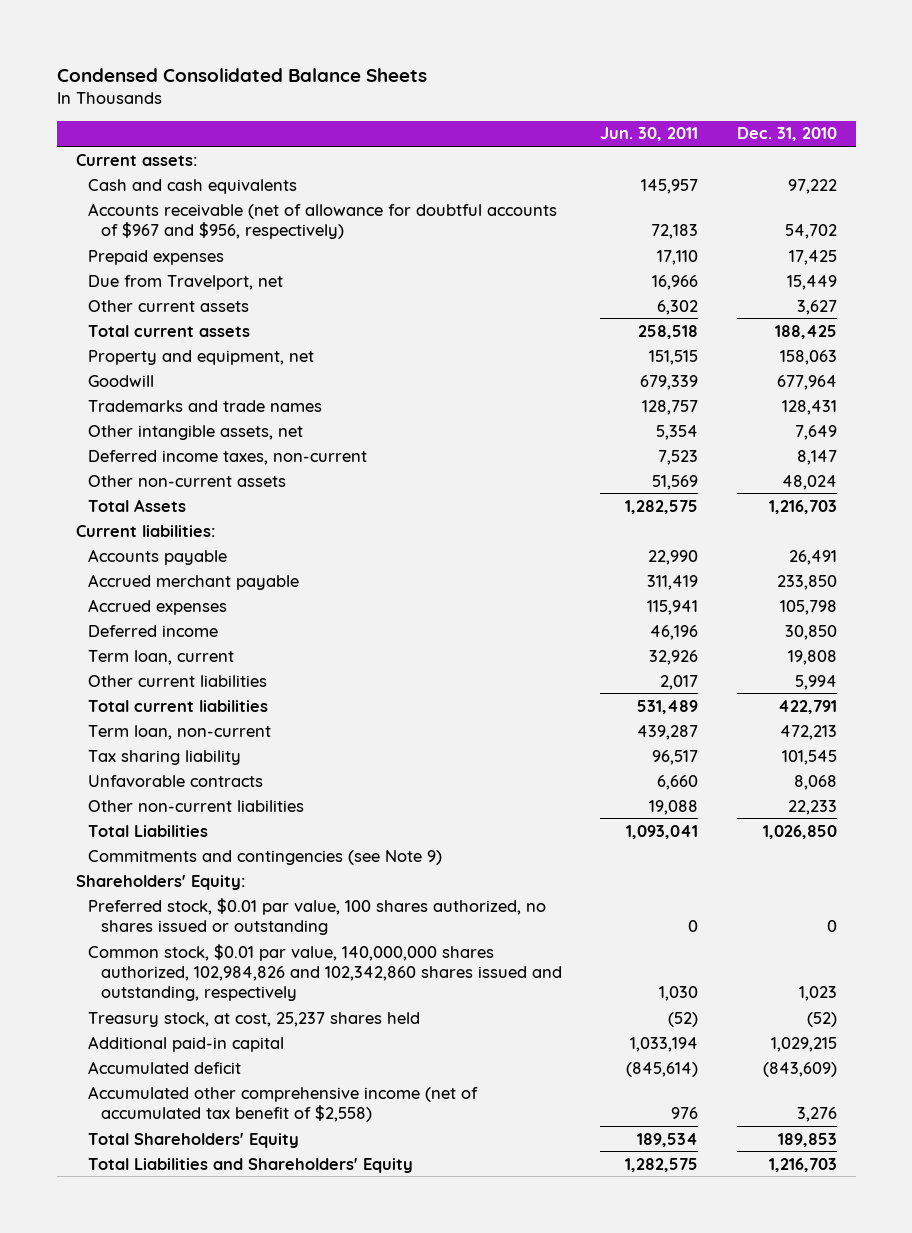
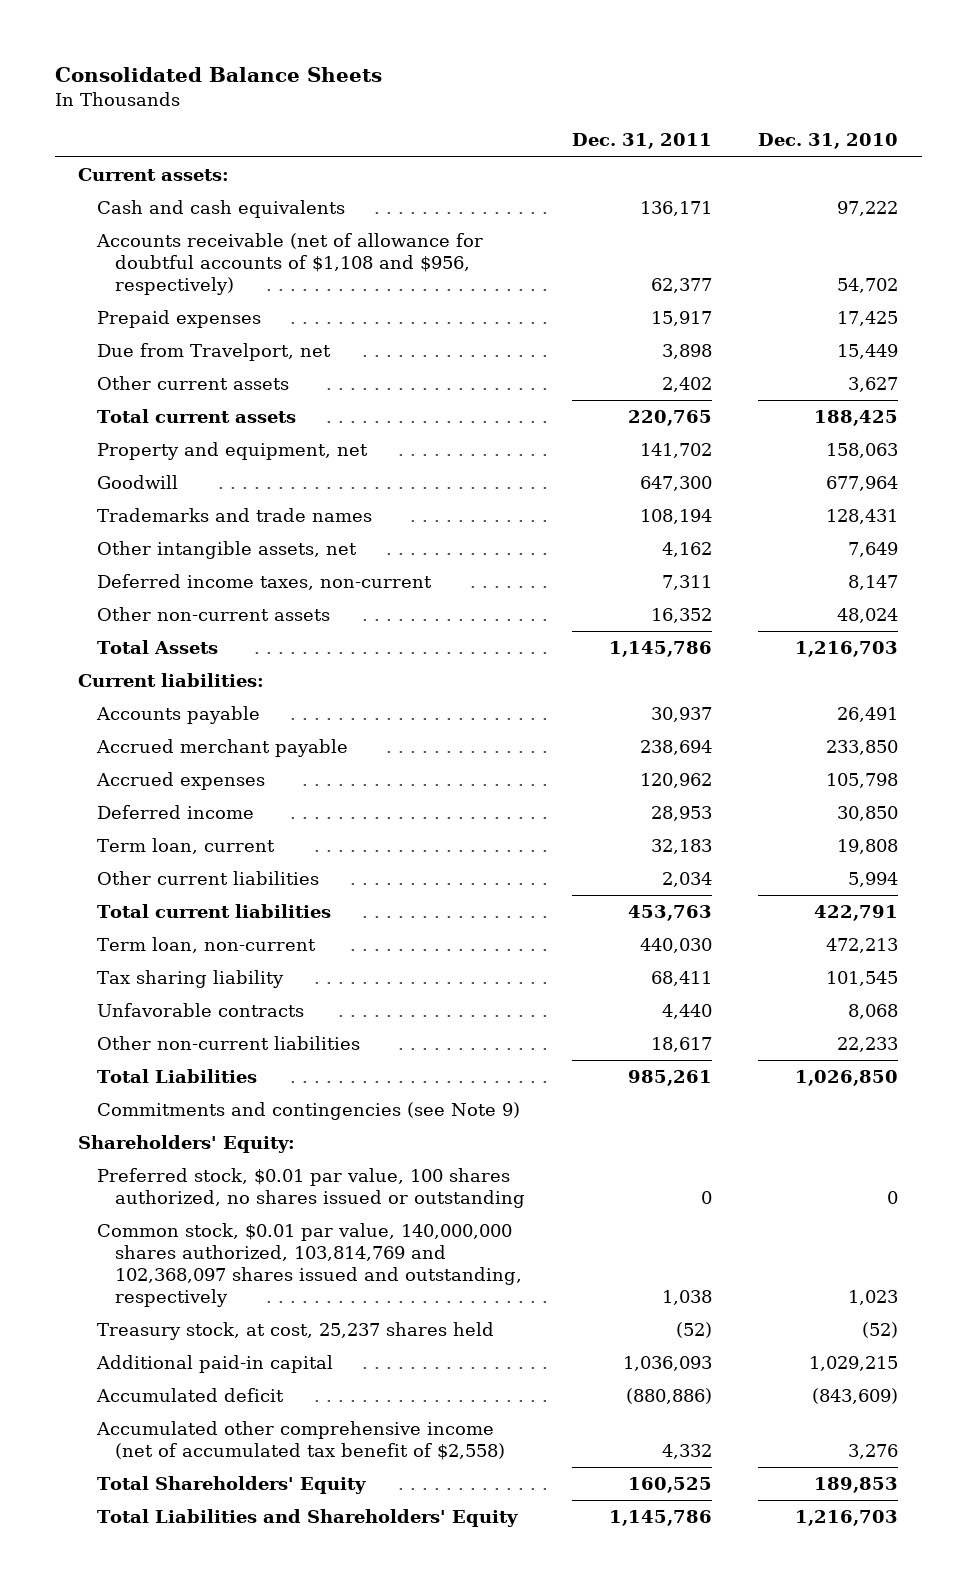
[56,68,427,83] Condensed Consolidated Balance Sheets -> [54,67,382,83] Consolidated Balance Sheets
[600,127,699,142] Jun. 30, 2011 -> none
none -> [571,133,712,150] Dec. 31, 2011
[88,202,558,240] Accounts receivable (net of allowance for doubtful accounts of $967 and $956, respectively) -> [95,233,483,295] Accounts receivable (net of allowance for doubtful accounts of $1,108 and $956, respectively)
[88,943,563,1002] Common stock, $0.01 par value, 140,000,000 shares authorized, 102,984,826 and 102,342,860 shares issued and outstanding, respectively -> [96,1223,522,1307] Common stock, $0.01 par value, 140,000,000 shares authorized, 103,814,769 and 102,368,097 shares issued and outstanding, respectively

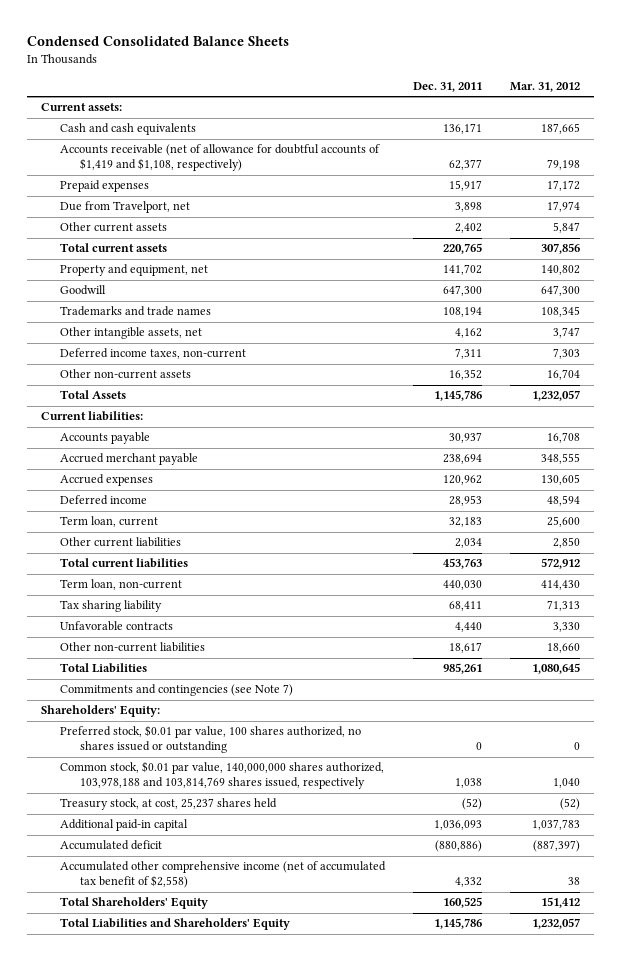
[54,67,382,83] Consolidated Balance Sheets -> [26,36,289,47] Condensed Consolidated Balance Sheets
[758,133,899,150] Dec. 31, 2010 -> none
none -> [510,81,581,92] Mar. 31, 2012
[95,233,483,295] Accounts receivable (net of allowance for doubtful accounts of $1,108 and $956, respectively) -> [60,144,381,172] Accounts receivable (net of allowance for doubtful accounts of $1,419 and $1,108, respectively)
[96,1102,520,1121] Commitments and contingencies (see Note 9) -> [60,684,294,697] Commitments and contingencies (see Note 7)
[96,1223,522,1307] Common stock, $0.01 par value, 140,000,000 shares authorized, 103,814,769 and 102,368,097 shares issued and outstanding, respectively -> [60,761,385,790] Common stock, $0.01 par value, 140,000,000 shares authorized, 103,978,188 and 103,814,769 shares issued, respectively

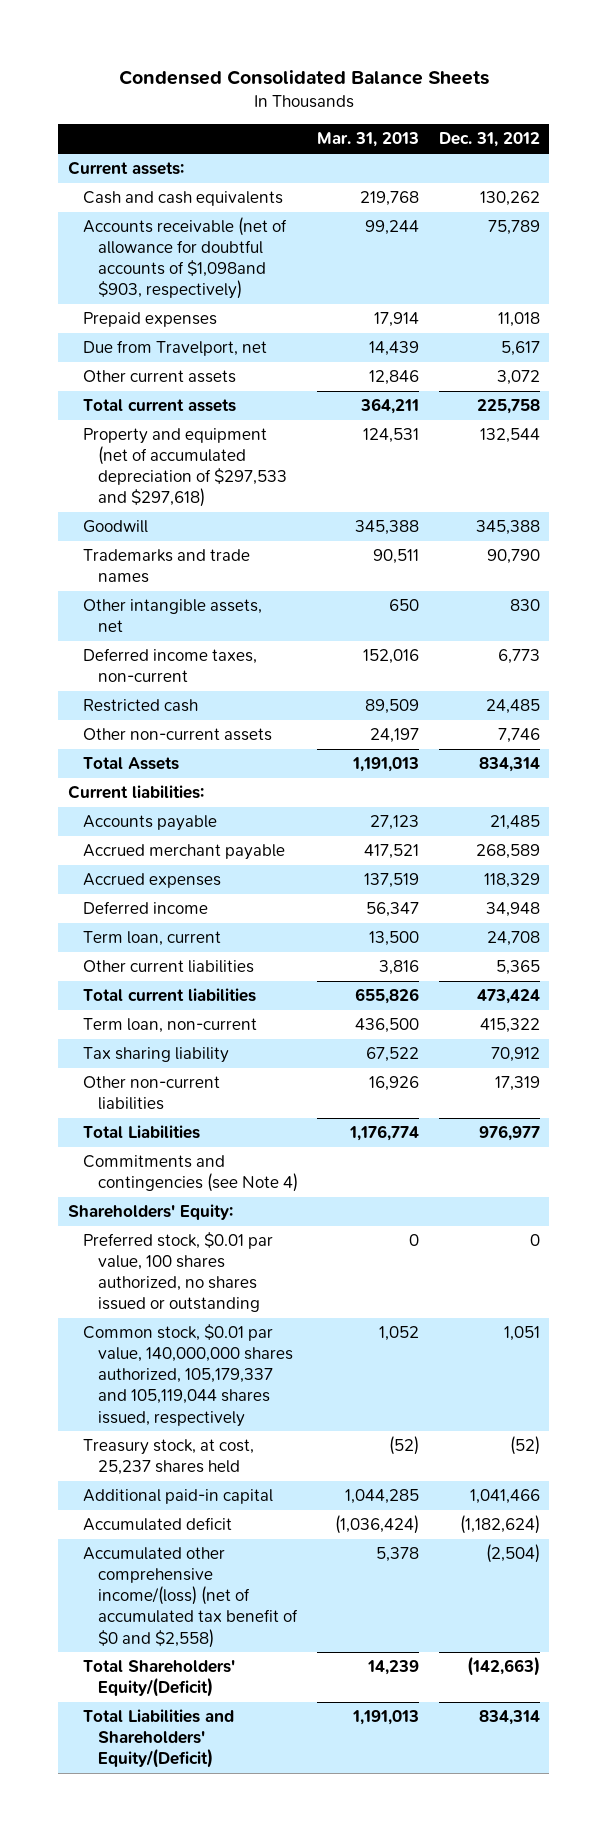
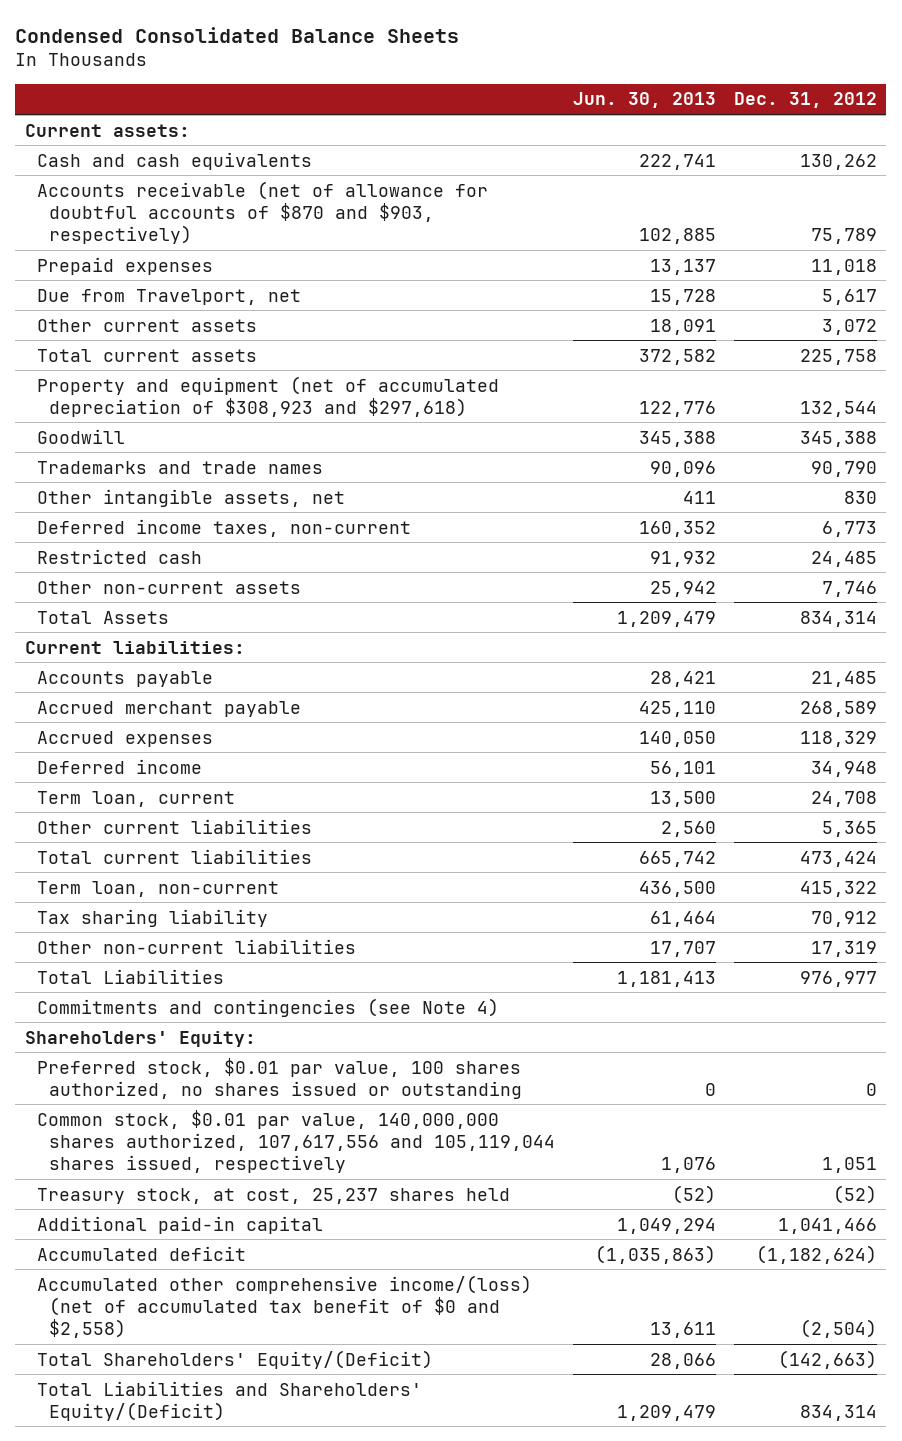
[317,132,420,148] Mar. 31, 2013 -> none
none -> [573,92,717,109] Jun. 30, 2013
[82,217,287,300] Accounts receivable (net of allowance for doubtful accounts of $1,098and $903, respectively) -> [36,180,488,244] Accounts receivable (net of allowance for doubtful accounts of $870 and $903, respectively)
[82,428,287,508] Property and equipment (net of accumulated depreciation of $297,533 and $297,618) -> [36,375,499,417] Property and equipment (net of accumulated depreciation of $308,923 and $297,618)
[82,1324,293,1427] Common stock, $0.01 par value, 140,000,000 shares authorized, 105,179,337 and 105,119,044 shares issued, respectively -> [36,1109,556,1173] Common stock, $0.01 par value, 140,000,000 shares authorized, 107,617,556 and 105,119,044 shares issued, respectively

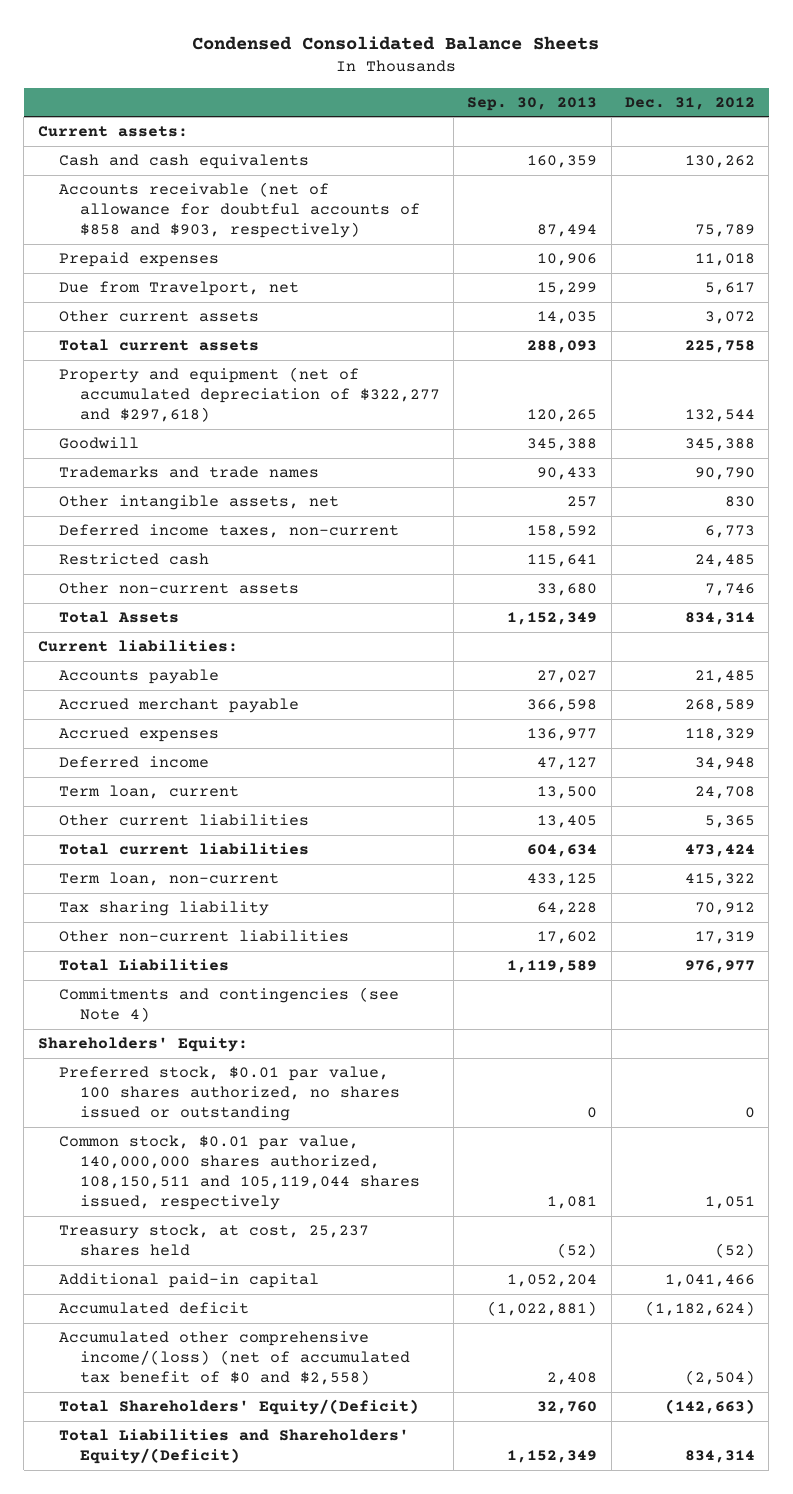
[573,92,717,109] Jun. 30, 2013 -> none
none -> [467,96,598,111] Sep. 30, 2013
[36,180,488,244] Accounts receivable (net of allowance for doubtful accounts of $870 and $903, respectively) -> [58,182,420,239] Accounts receivable (net of allowance for doubtful accounts of $858 and $903, respectively)
[36,375,499,417] Property and equipment (net of accumulated depreciation of $308,923 and $297,618) -> [58,367,440,423] Property and equipment (net of accumulated depreciation of $322,277 and $297,618)
[36,1109,556,1173] Common stock, $0.01 par value, 140,000,000 shares authorized, 107,617,556 and 105,119,044 shares issued, respectively -> [58,1135,420,1211] Common stock, $0.01 par value, 140,000,000 shares authorized, 108,150,511 and 105,119,044 shares issued, respectively

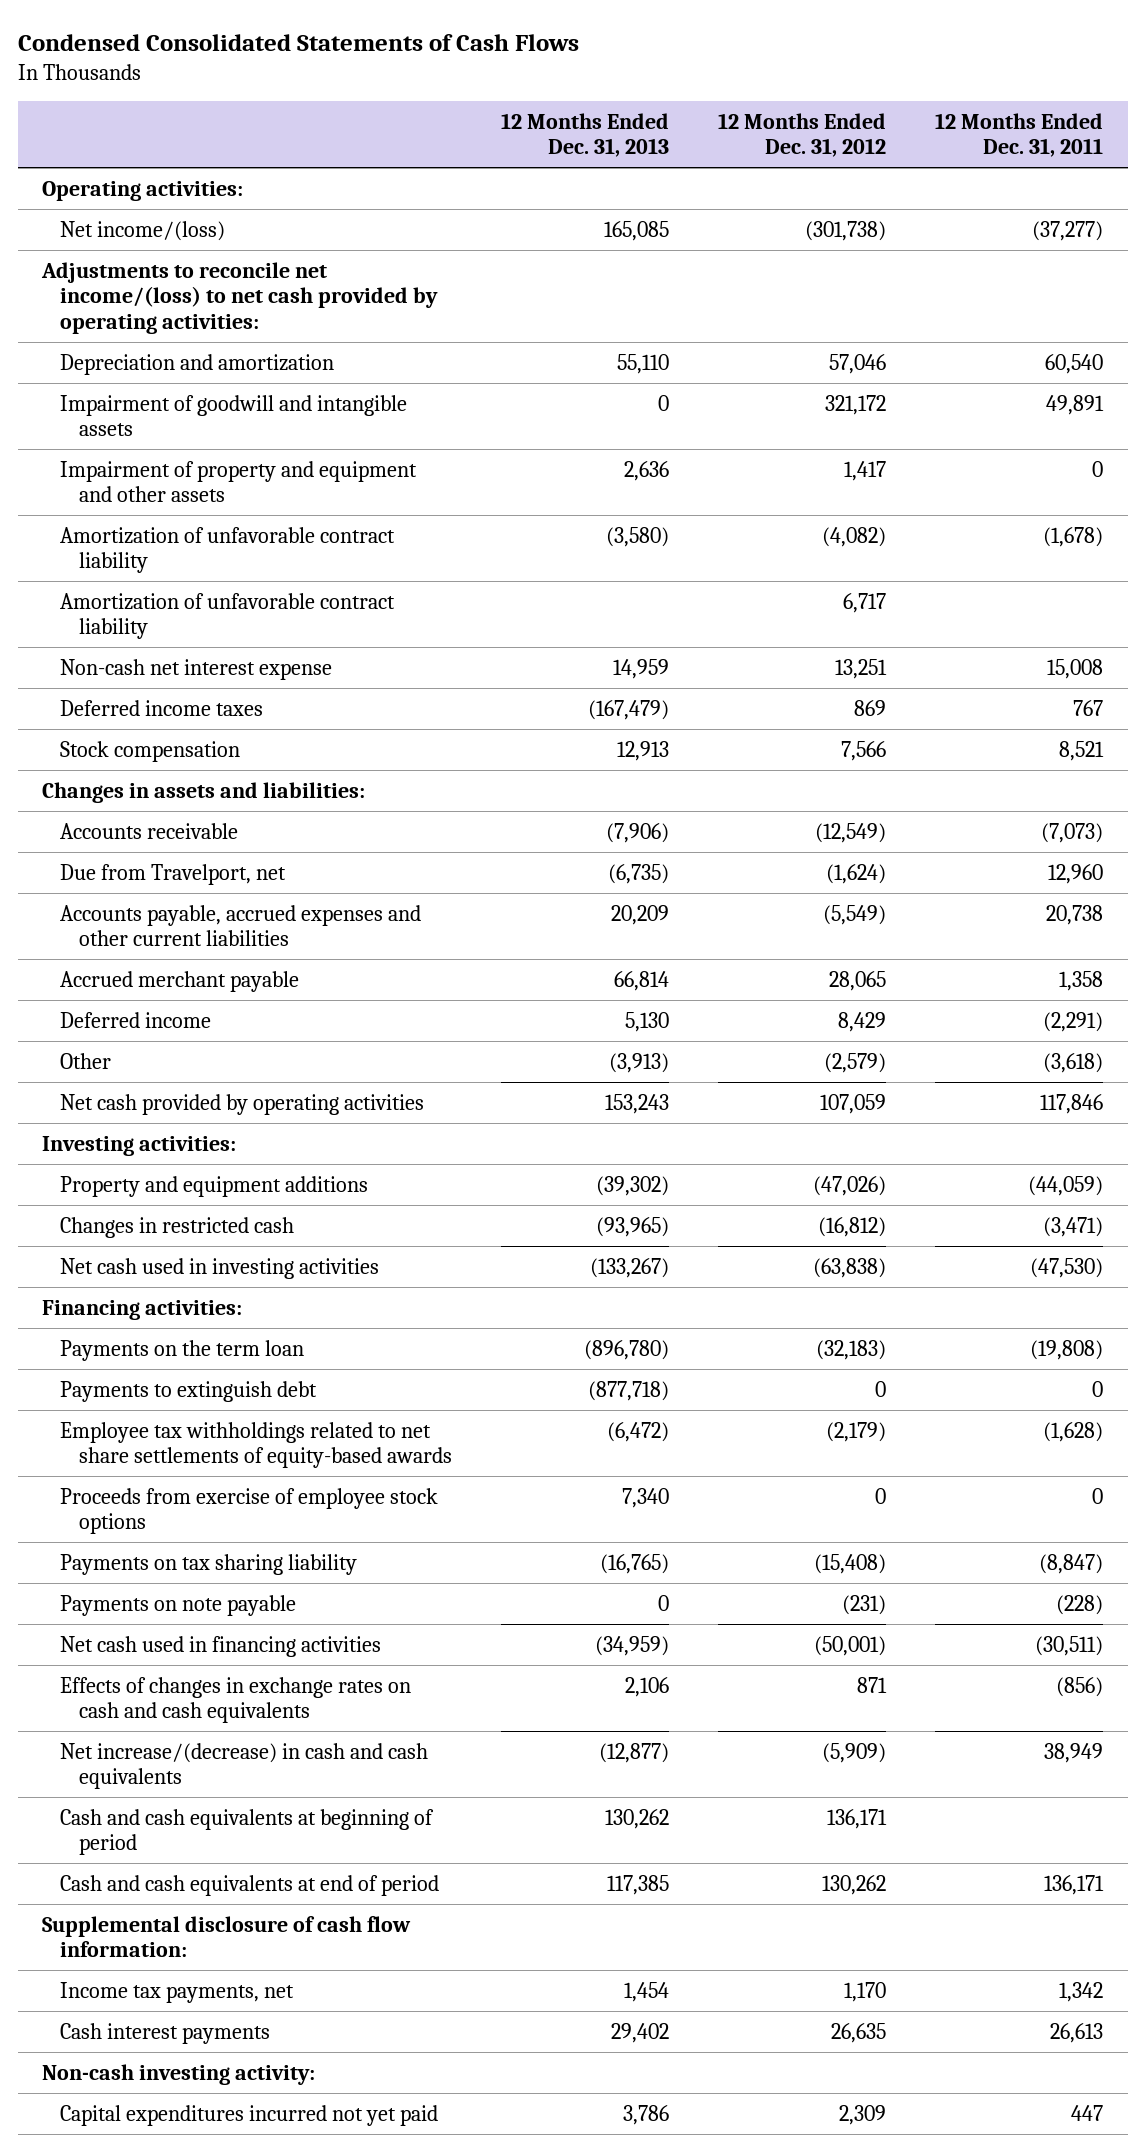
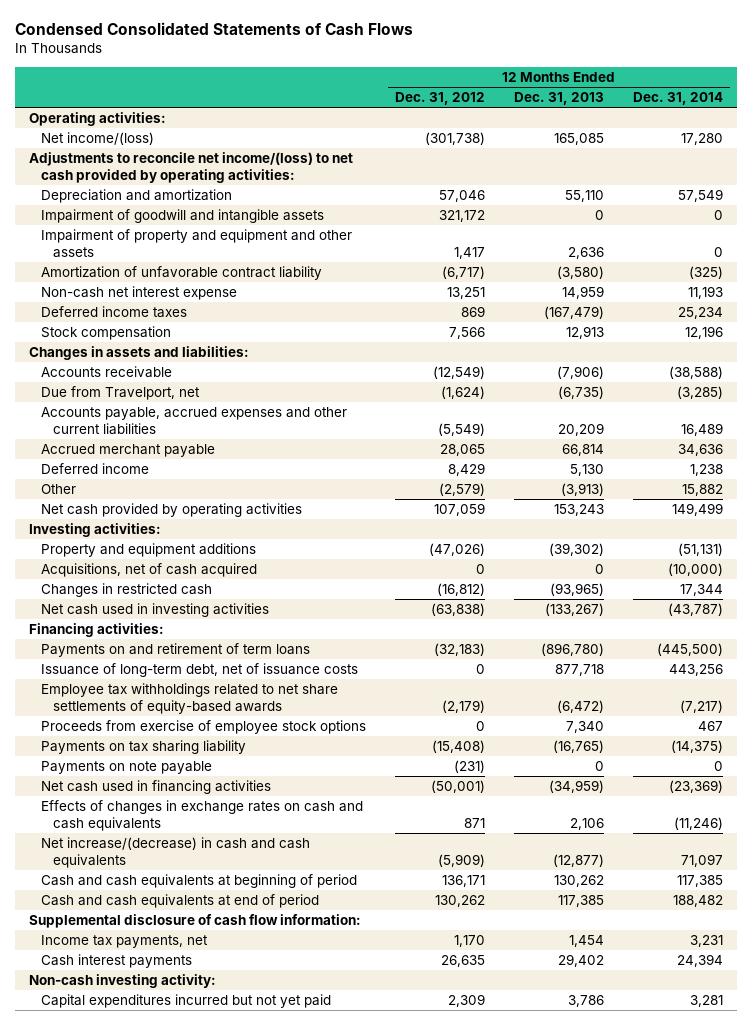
[935,112,1104,158] 12 Months Ended Dec. 31, 2011 -> none
none -> [632,92,723,106] Dec. 31, 2014
[60,592,396,640] Amortization of unfavorable contract liability -> none
[822,526,887,547] (4,082) -> [442,266,486,280] (6,717)
none -> [41,563,258,578] Acquisitions, net of cash acquired
[60,1380,318,1402] Payments to extinguish debt -> none
[60,1339,305,1361] Payments on the term loan -> [41,643,311,658] Payments on and retirement of term loans
none -> [41,663,359,678] Issuance of long-term debt, net of issuance costs
[60,2104,439,2126] Capital expenditures incurred not yet paid -> [41,994,332,1009] Capital expenditures incurred but not yet paid

